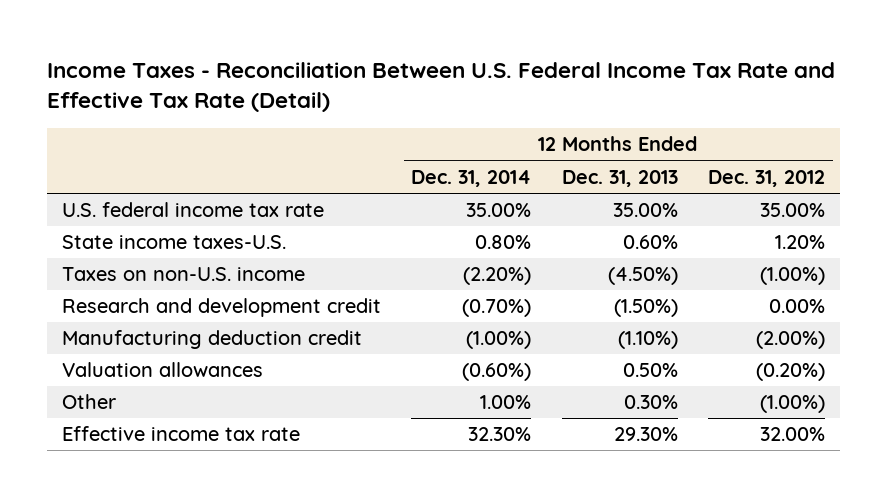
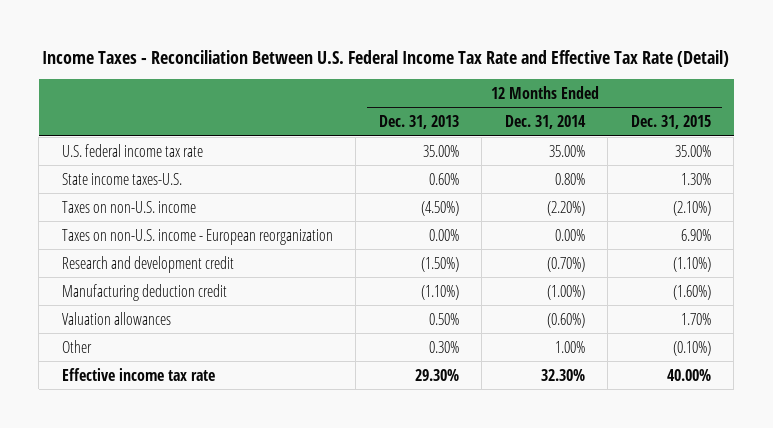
[708,169,826,187] Dec. 31, 2012 -> none
none -> [630,115,711,130] Dec. 31, 2015
none -> [61,228,333,245] Taxes on non-U.S. income - European reorganization

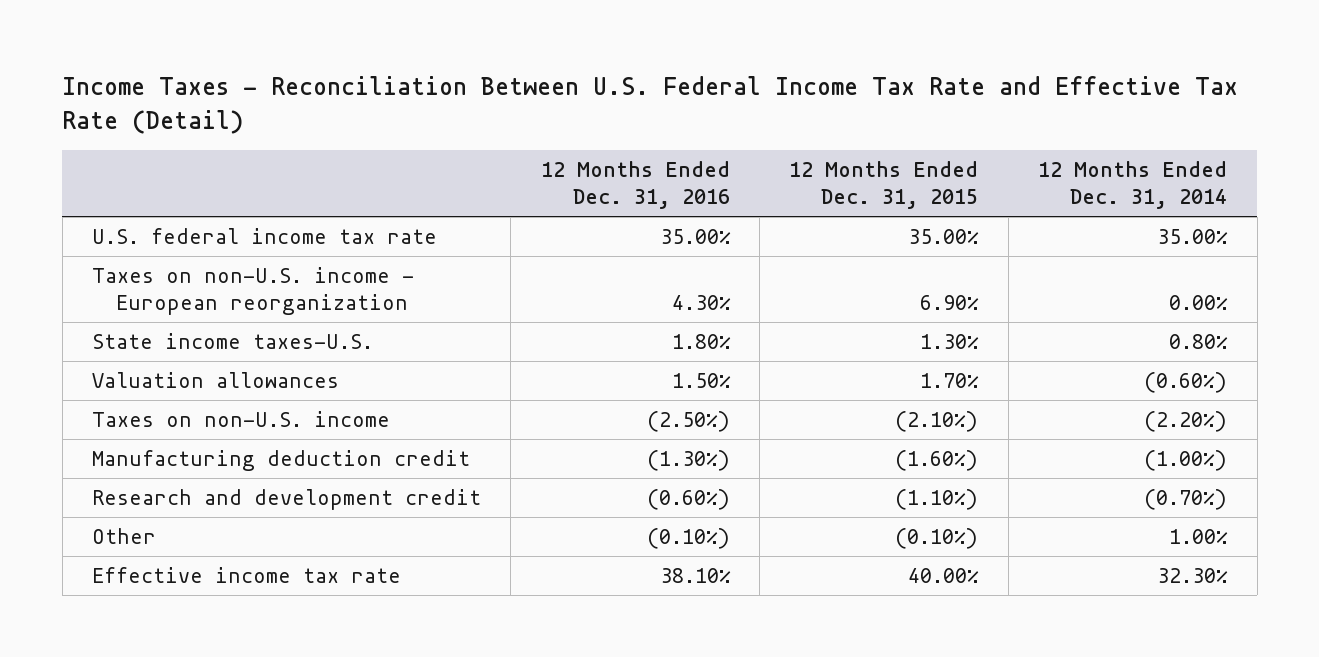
[378,115,459,130] Dec. 31, 2013 -> none
none -> [540,160,730,210] 12 Months Ended Dec. 31, 2016
[61,228,333,245] Taxes on non-U.S. income - European reorganization -> [92,266,415,316] Taxes on non-U.S. income - European reorganization
[61,311,171,325] Valuation allowances -> [92,371,340,388] Valuation allowances
[61,255,234,273] Research and development credit -> [92,488,482,510] Research and development credit

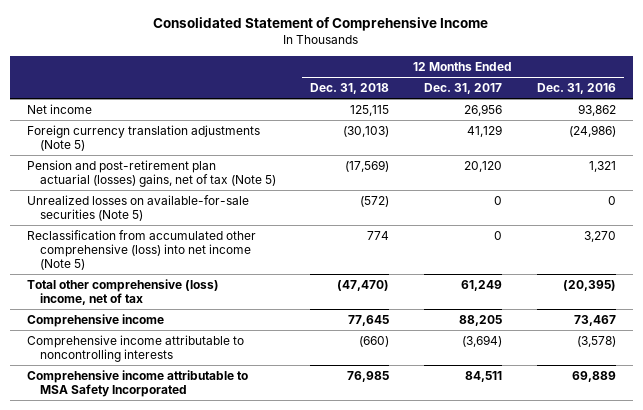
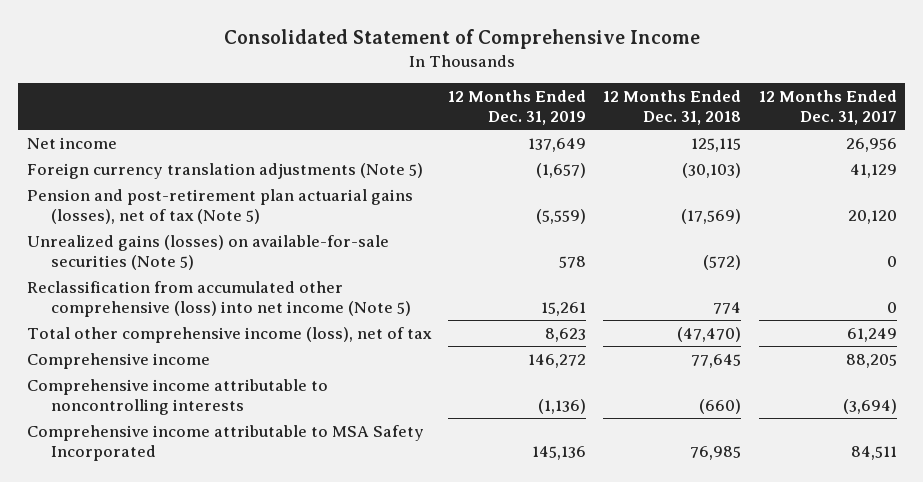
[536,83,616,95] Dec. 31, 2016 -> none
none -> [448,90,587,125] 12 Months Ended Dec. 31, 2019
[27,159,276,187] Pension and post-retirement plan actuarial (losses) gains, net of tax (Note 5) -> [26,188,413,224] Pension and post-retirement plan actuarial gains (losses), net of tax (Note 5)
[27,194,250,221] Unrealized losses on available-for-sale securities (Note 5) -> [26,234,389,270] Unrealized gains (losses) on available-for-sale securities (Note 5)
[27,278,220,305] Total other comprehensive (loss) income, net of tax -> [26,326,432,343] Total other comprehensive income (loss), net of tax

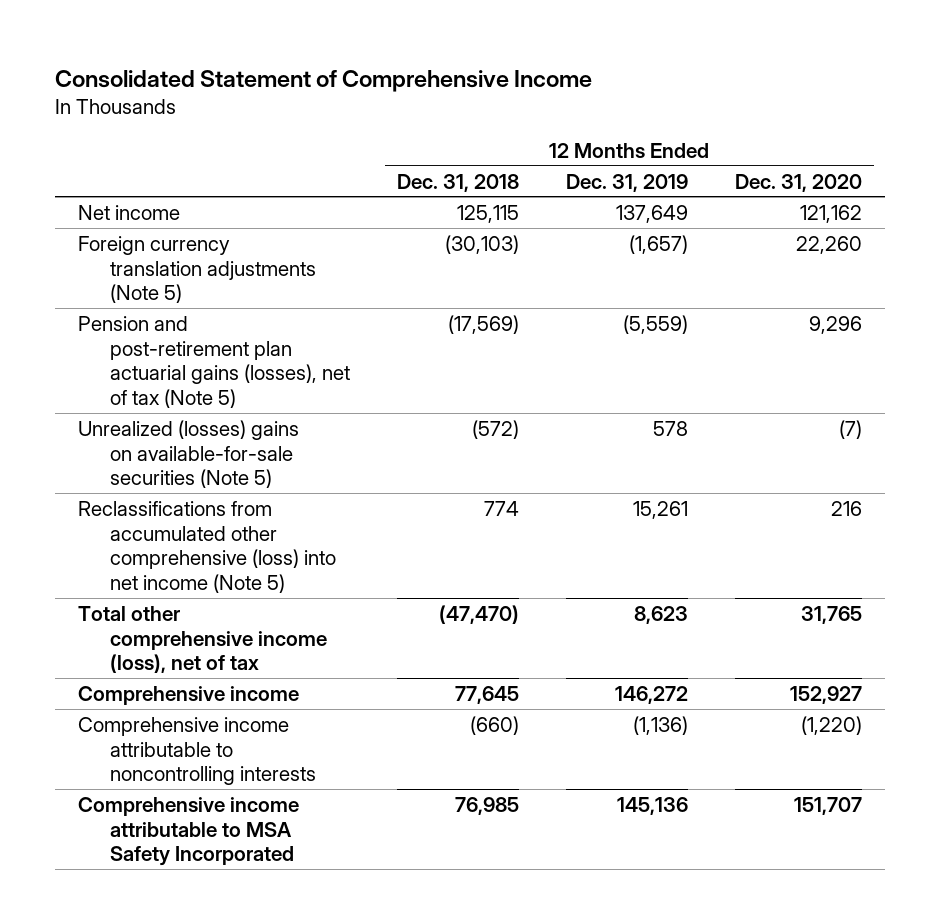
[758,90,897,125] 12 Months Ended Dec. 31, 2017 -> none
none -> [734,173,862,192] Dec. 31, 2020
[26,234,389,270] Unrealized gains (losses) on available-for-sale securities (Note 5) -> [78,419,300,489] Unrealized (losses) gains on available-for-sale securities (Note 5)
[26,280,411,317] Reclassification from accumulated other comprehensive (loss) into net income (Note 5) -> [78,500,337,593] Reclassifications from accumulated other comprehensive (loss) into net income (Note 5)

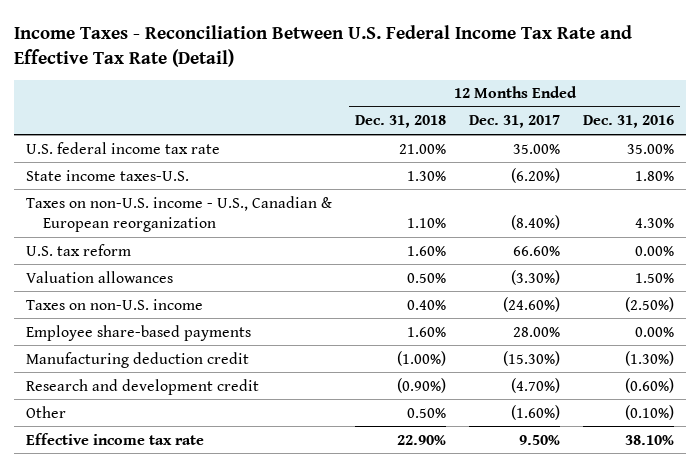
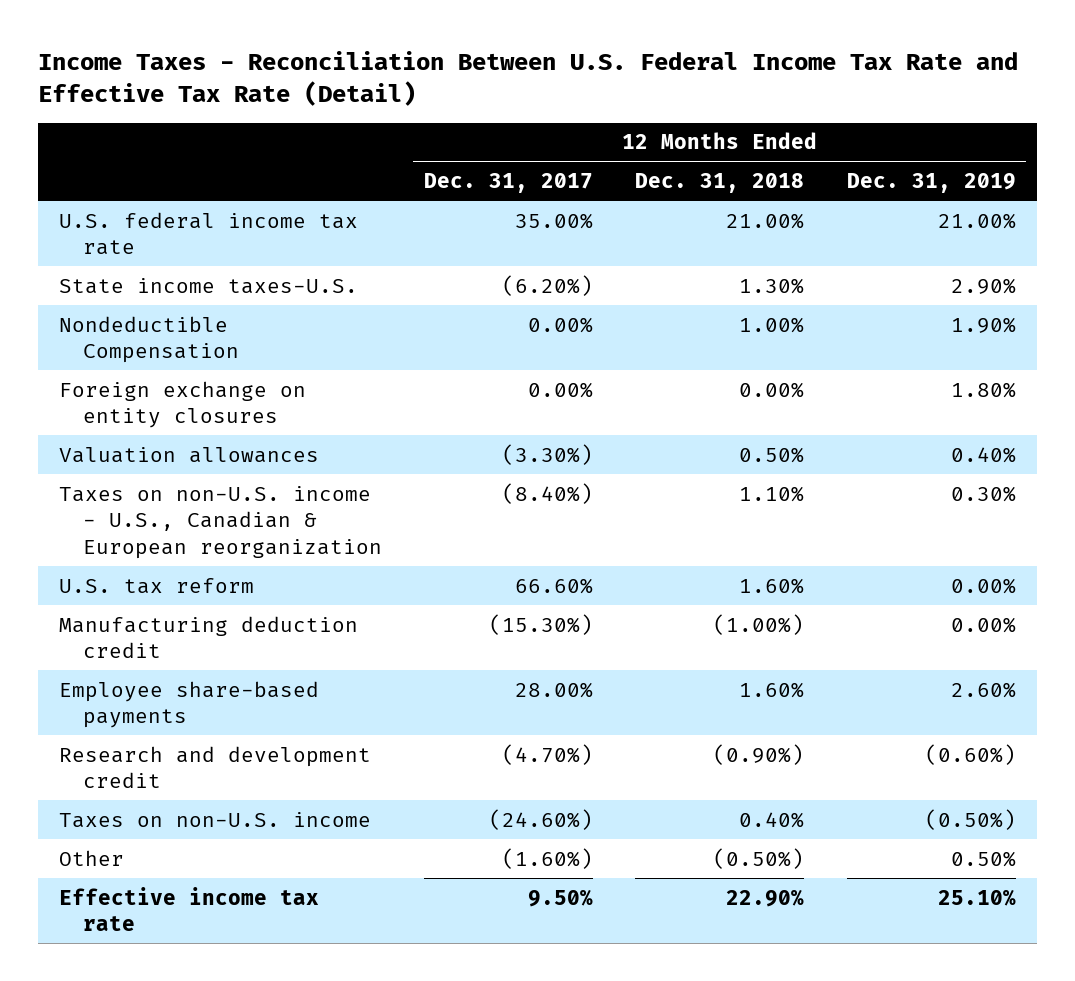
[583,115,675,129] Dec. 31, 2016 -> none
none -> [846,173,1016,194] Dec. 31, 2019
none -> [59,315,239,364] Nondeductible Compensation
none -> [59,380,307,429] Foreign exchange on entity closures
[25,270,173,283] Valuation allowances -> [59,446,320,463] Valuation allowances
[25,324,251,341] Employee share-based payments -> [59,680,320,729] Employee share-based payments
[25,298,203,310] Taxes on non-U.S. income -> [59,811,372,828] Taxes on non-U.S. income
[406,407,446,418] 0.50% -> [713,847,805,869] (0.50%)

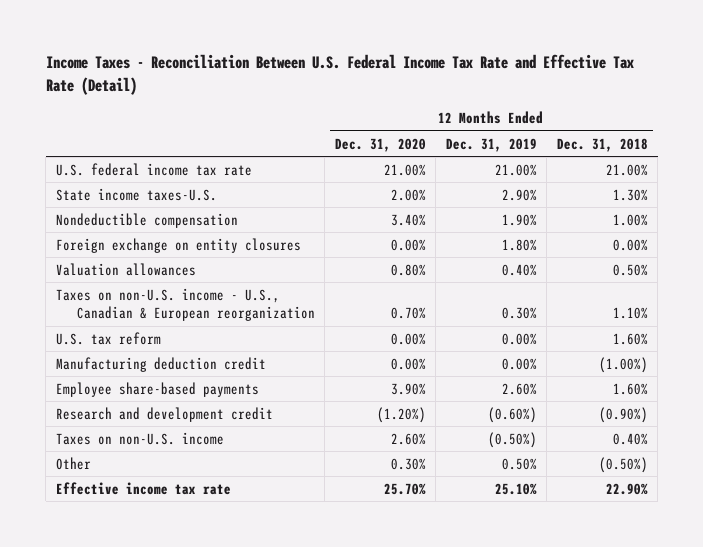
[423,173,593,194] Dec. 31, 2017 -> none
none -> [334,137,426,152] Dec. 31, 2020
[59,315,239,364] Nondeductible Compensation -> [55,212,238,228] Nondeductible compensation

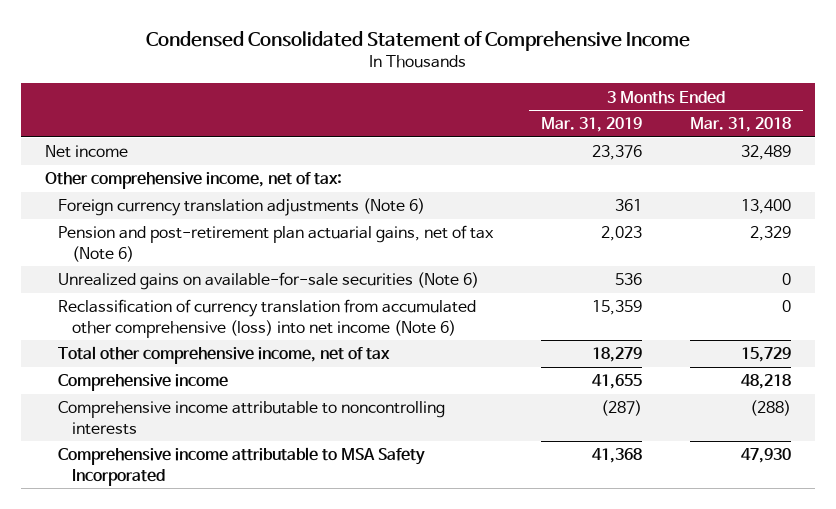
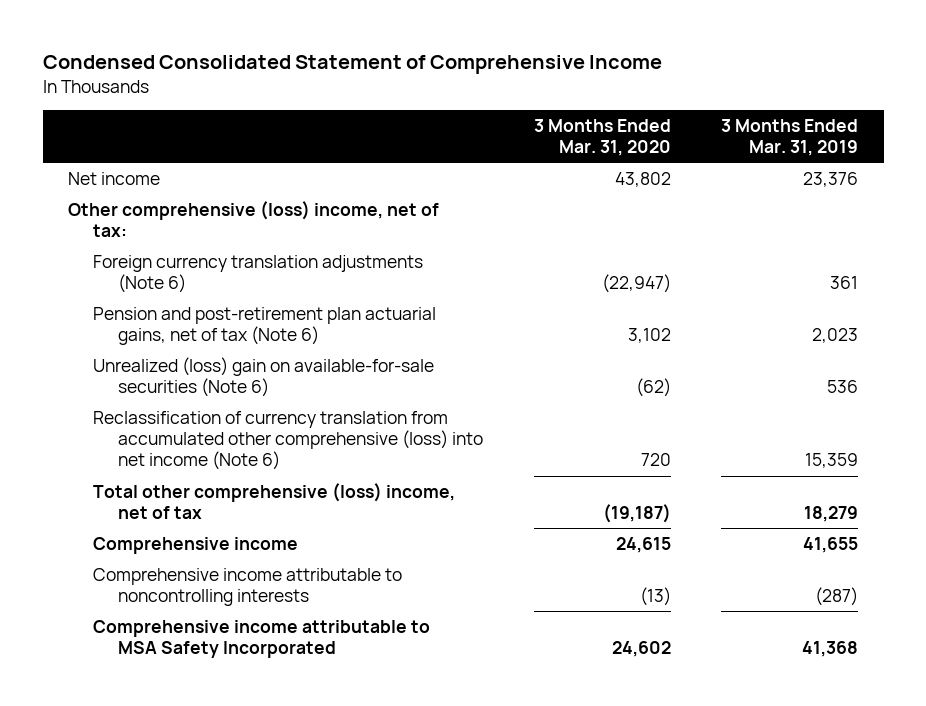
[689,117,791,133] Mar. 31, 2018 -> none
none -> [533,118,671,157] 3 Months Ended Mar. 31, 2020
[44,172,342,190] Other comprehensive income, net of tax: -> [68,200,440,238] Other comprehensive (loss) income, net of tax:
[58,272,480,291] Unrealized gains on available-for-sale securities (Note 6) -> [92,356,434,398] Unrealized (loss) gain on available-for-sale securities (Note 6)
[58,346,391,365] Total other comprehensive income, net of tax -> [92,482,455,520] Total other comprehensive (loss) income, net of tax

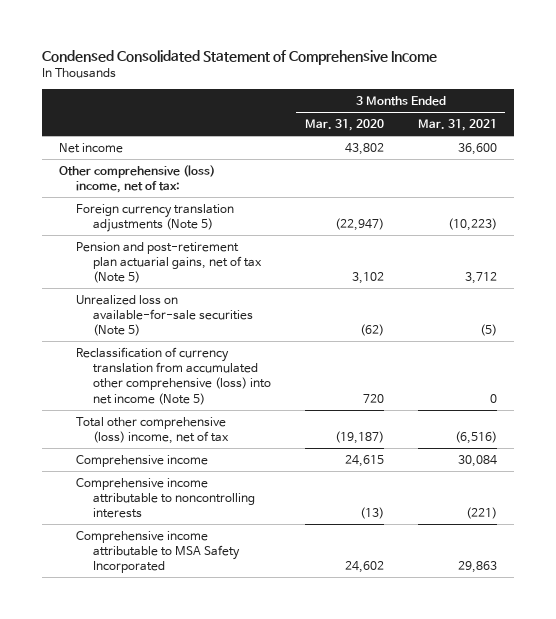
[721,118,859,157] 3 Months Ended Mar. 31, 2019 -> none
none -> [417,118,497,131] Mar. 31, 2021
[92,254,423,294] Foreign currency translation adjustments (Note 6) -> [76,203,235,233] Foreign currency translation adjustments (Note 5)
[92,306,436,346] Pension and post-retirement plan actuarial gains, net of tax (Note 6) -> [76,241,262,284] Pension and post-retirement plan actuarial gains, net of tax (Note 5)
[92,356,434,398] Unrealized (loss) gain on available-for-sale securities (Note 6) -> [76,294,253,337] Unrealized loss on available-for-sale securities (Note 5)
[92,410,483,471] Reclassification of currency translation from accumulated other comprehensive (loss) into net income (Note 6) -> [76,346,271,405] Reclassification of currency translation from accumulated other comprehensive (loss) into net income (Note 5)

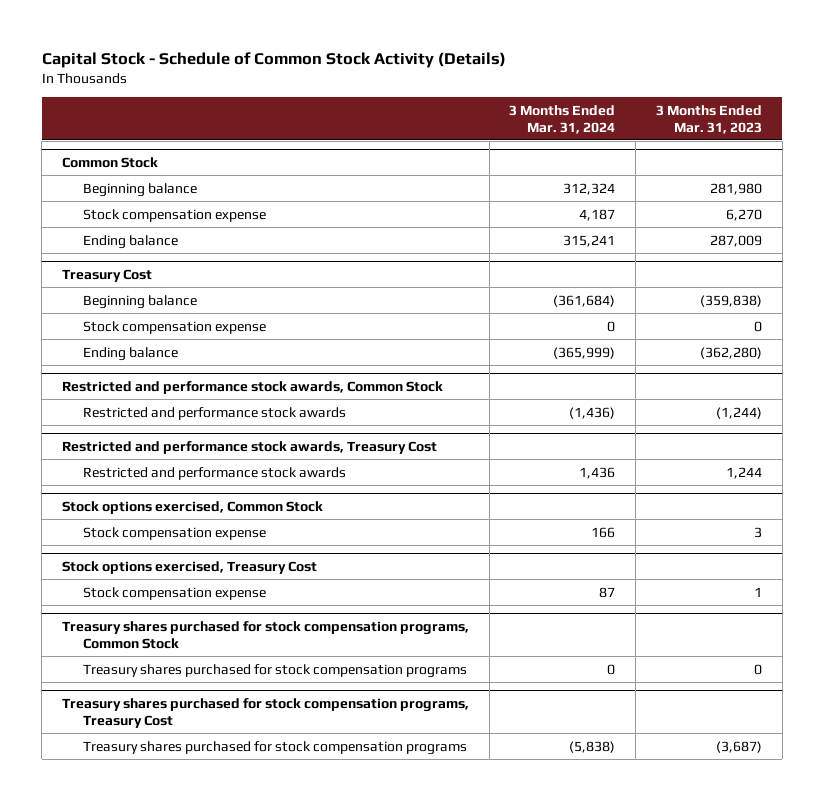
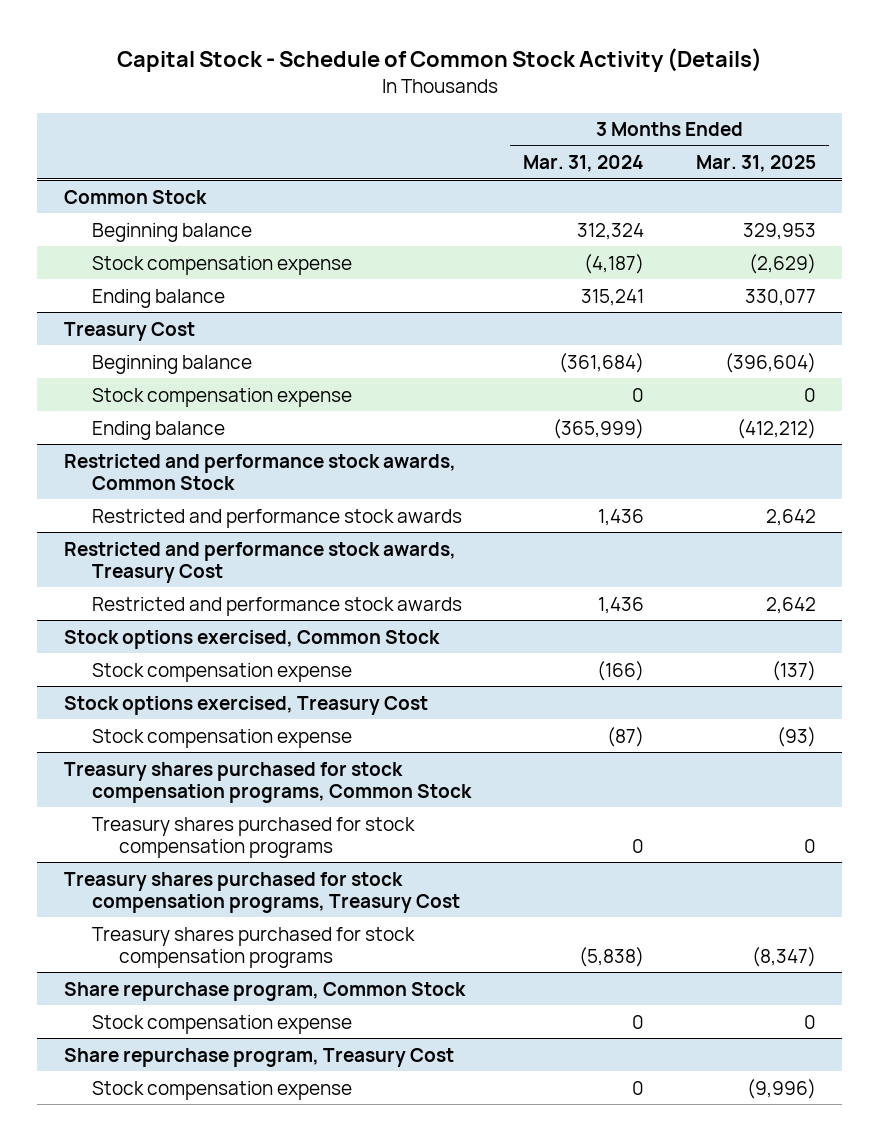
[655,104,762,134] 3 Months Ended Mar. 31, 2023 -> none
none -> [696,155,817,173] Mar. 31, 2025
[579,208,616,221] 4,187 -> [583,253,644,274] (4,187)
[569,406,616,419] (1,436) -> [597,508,644,526] 1,436
[591,526,616,538] 166 -> [596,660,644,681] (166)
[599,586,616,598] 87 -> [606,726,644,747] (87)
none -> [63,981,466,1001] Share repurchase program, Common Stock
none -> [91,1014,352,1034] Stock compensation expense
none -> [63,1047,454,1067] Share repurchase program, Treasury Cost
none -> [91,1080,352,1100] Stock compensation expense

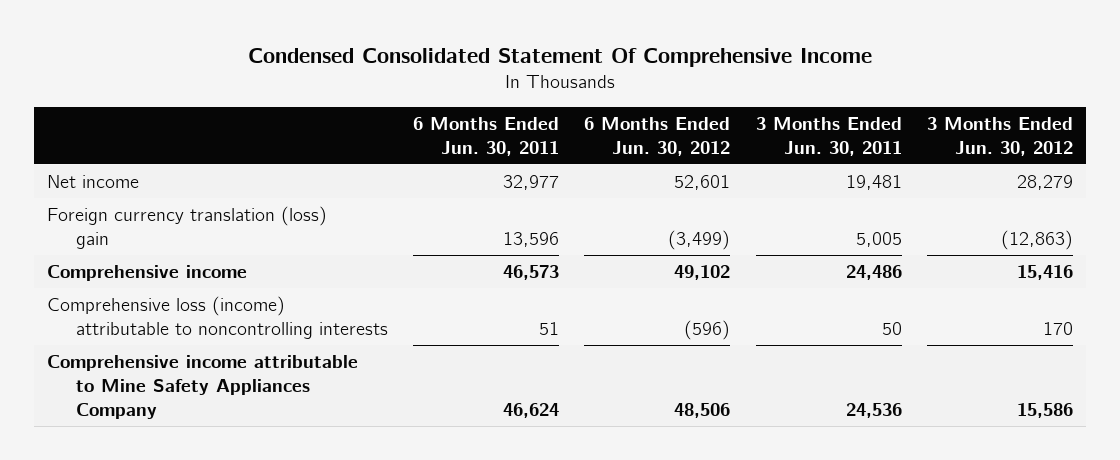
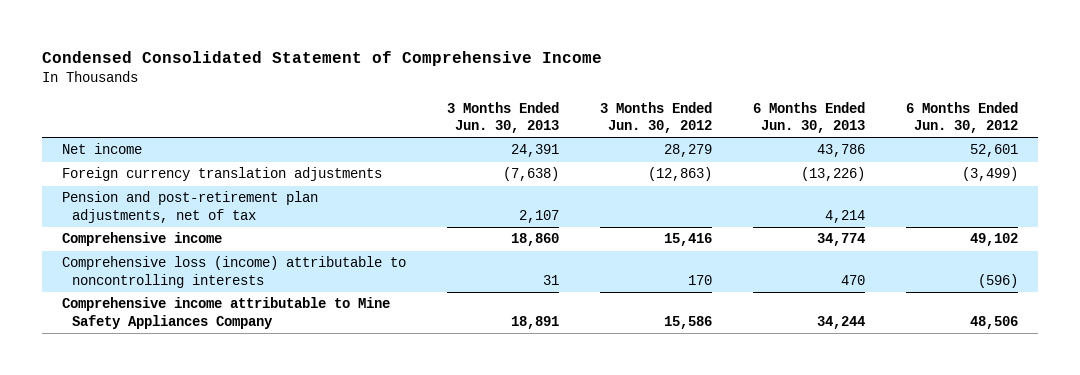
[247,47,872,67] Condensed Consolidated Statement Of Comprehensive Income -> [41,51,602,67] Condensed Consolidated Statement of Comprehensive Income
[413,116,560,156] 6 Months Ended Jun. 30, 2011 -> none
[755,116,902,156] 3 Months Ended Jun. 30, 2011 -> none
none -> [447,101,560,134] 3 Months Ended Jun. 30, 2013
none -> [753,101,866,134] 6 Months Ended Jun. 30, 2013
[46,206,327,249] Foreign currency translation (loss) gain -> [62,167,383,182] Foreign currency translation adjustments
none -> [62,191,319,223] Pension and post-retirement plan adjustments, net of tax

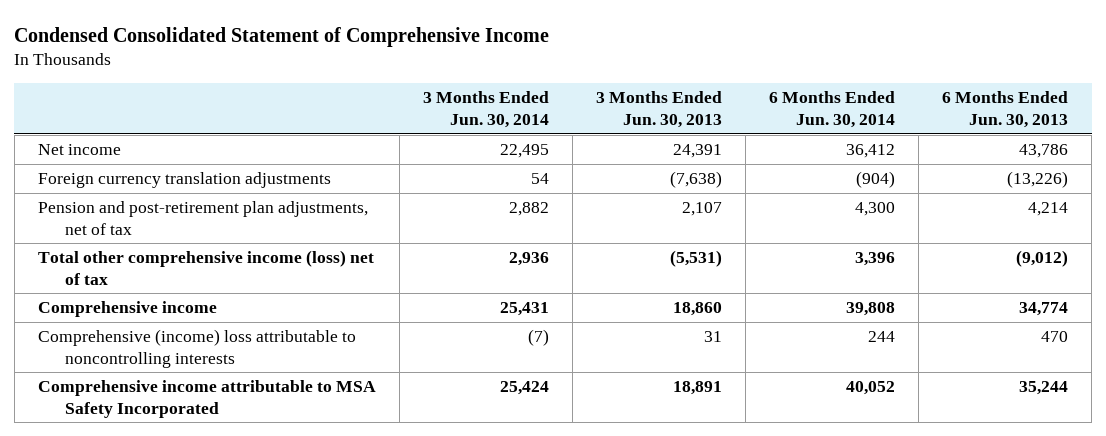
[600,101,713,134] 3 Months Ended Jun. 30, 2012 -> none
[905,101,1018,134] 6 Months Ended Jun. 30, 2012 -> none
none -> [422,91,549,128] 3 Months Ended Jun. 30, 2014
none -> [769,91,896,128] 6 Months Ended Jun. 30, 2014
none -> [37,250,374,285] Total other comprehensive income (loss) net of tax
[62,256,407,288] Comprehensive loss (income) attributable to noncontrolling interests -> [37,329,356,368] Comprehensive (income) loss attributable to noncontrolling interests
[62,297,391,329] Comprehensive income attributable to Mine Safety Appliances Company -> [37,380,376,418] Comprehensive income attributable to MSA Safety Incorporated
[817,315,866,329] 34,244 -> [1019,381,1069,396] 35,244

